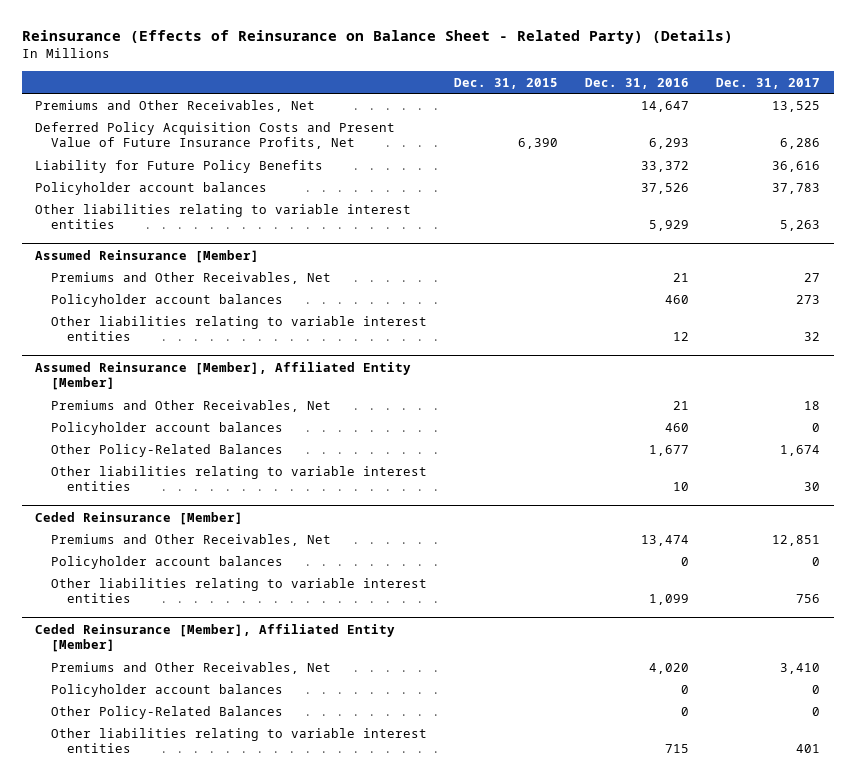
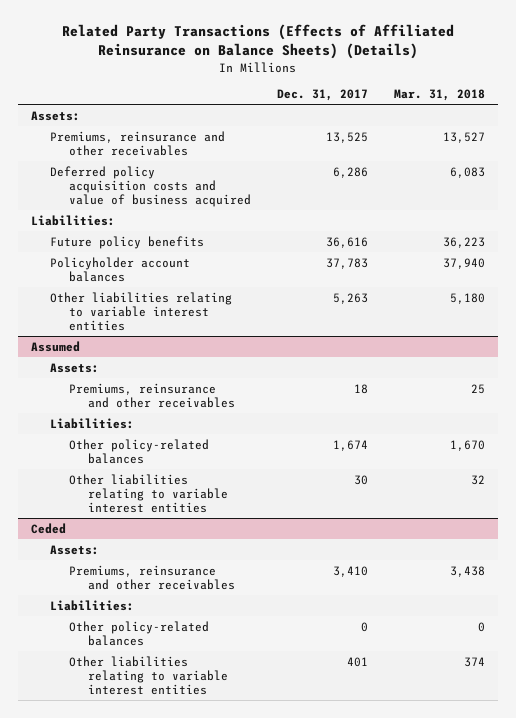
[21,30,733,45] Reinsurance (Effects of Reinsurance on Balance Sheet - Related Party) (Details) -> [61,24,454,60] Related Party Transactions (Effects of Affiliated Reinsurance on Balance Sheets) (Details)
[454,77,559,89] Dec. 31, 2015 -> none
[585,77,690,89] Dec. 31, 2016 -> none
none -> [394,89,486,102] Mar. 31, 2018
none -> [30,110,80,121] Assets:
[35,99,316,112] Premiums and Other Receivables, Net -> [49,130,225,156] Premiums, reinsurance and other receivables
[35,121,396,150] Deferred Policy Acquisition Costs and Present Value of Future Insurance Profits, Net -> [49,165,252,208] Deferred policy acquisition costs and value of business acquired
none -> [30,214,115,226] Liabilities:
[35,159,324,173] Liability for Future Policy Benefits -> [49,235,204,249] Future policy benefits
[50,293,283,307] Policyholder account balances -> none
[50,315,427,342] Other liabilities relating to variable interest entities -> none
[35,361,412,391] Assumed Reinsurance [Member], Affiliated Entity [Member] -> none
[50,399,331,412] Premiums and Other Receivables, Net -> none
[50,421,283,435] Policyholder account balances -> none
[35,249,260,263] Assumed Reinsurance [Member] -> [30,340,80,352] Assumed
none -> [49,362,99,373] Assets:
[50,271,331,284] Premiums and Other Receivables, Net -> [69,382,236,408] Premiums, reinsurance and other receivables
[804,272,821,282] 27 -> [354,383,369,394] 18
none -> [49,417,134,429] Liabilities:
[50,443,283,457] Other Policy-Related Balances -> [69,438,210,464] Other policy-related balances
[50,555,283,569] Policyholder account balances -> none
[50,577,427,604] Other liabilities relating to variable interest entities -> none
[35,623,396,653] Ceded Reinsurance [Member], Affiliated Entity [Member] -> none
[50,661,331,674] Premiums and Other Receivables, Net -> none
[50,683,283,697] Policyholder account balances -> none
[35,511,244,525] Ceded Reinsurance [Member] -> [30,522,66,534] Ceded
none -> [49,544,99,555] Assets:
[50,533,331,546] Premiums and Other Receivables, Net -> [69,564,236,590] Premiums, reinsurance and other receivables
[772,534,821,546] 12,851 -> [333,565,369,577] 3,410
none -> [49,599,134,611] Liabilities:
[50,705,283,719] Other Policy-Related Balances -> [69,620,210,646] Other policy-related balances

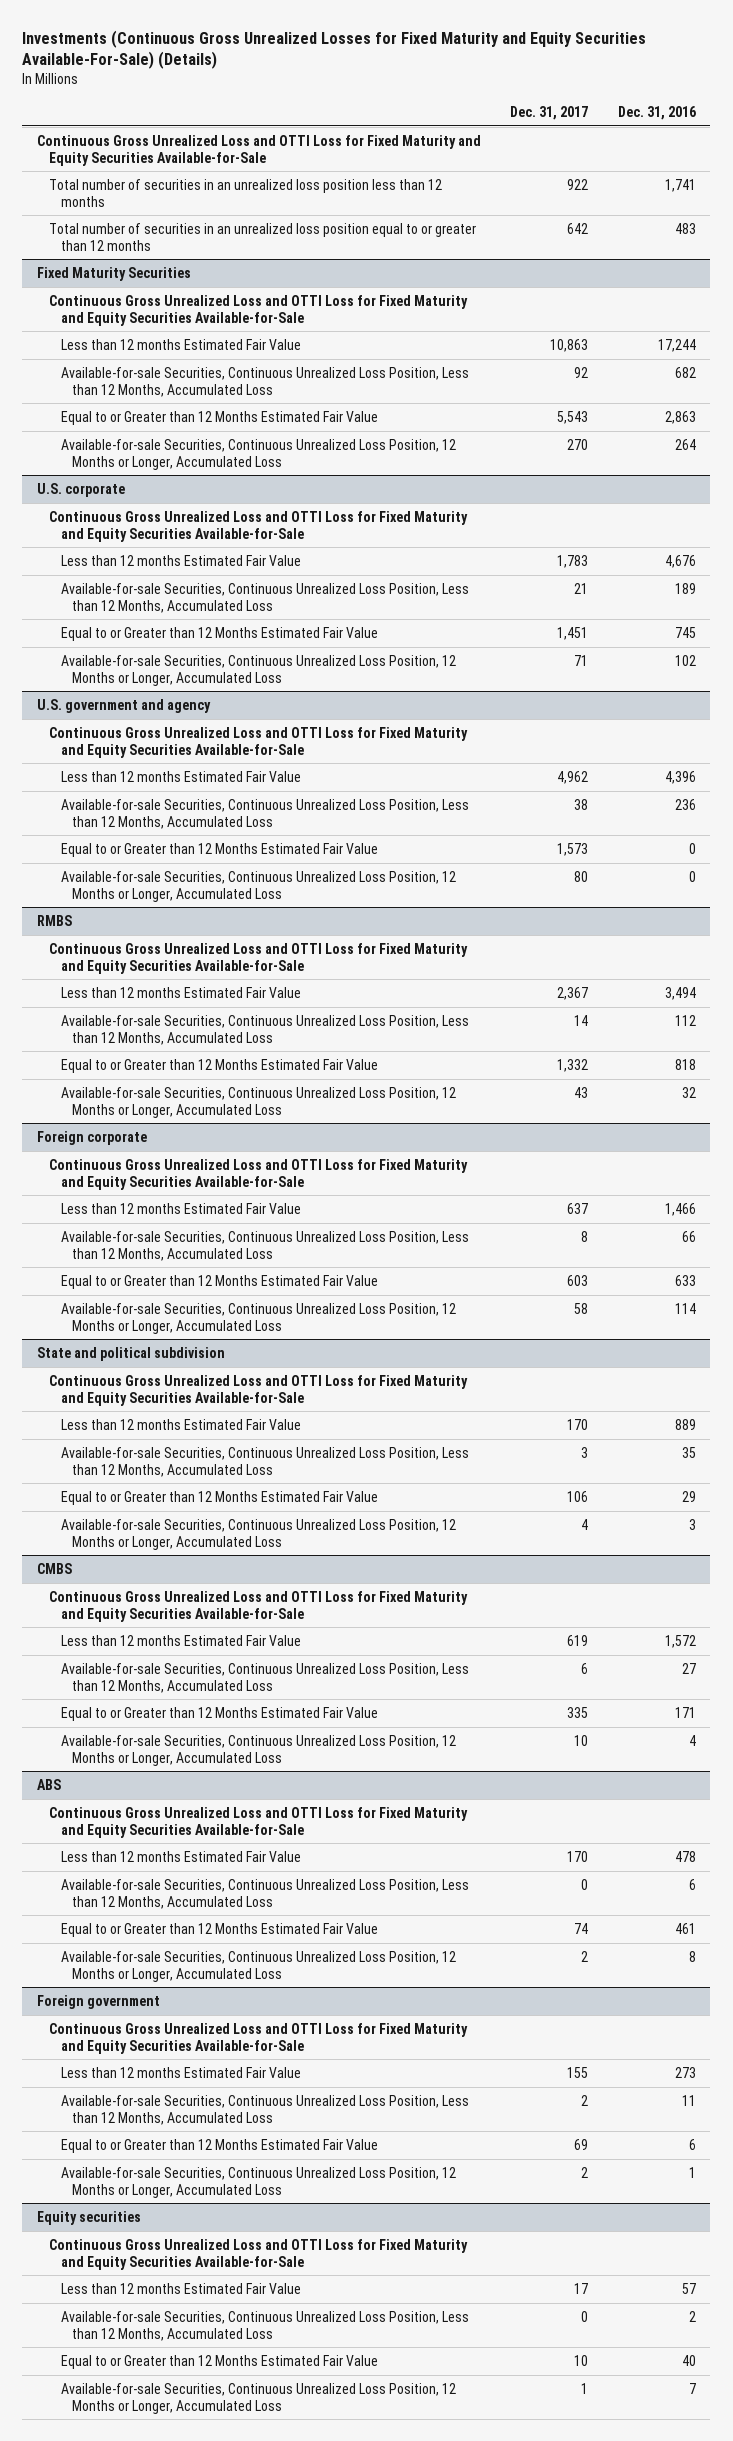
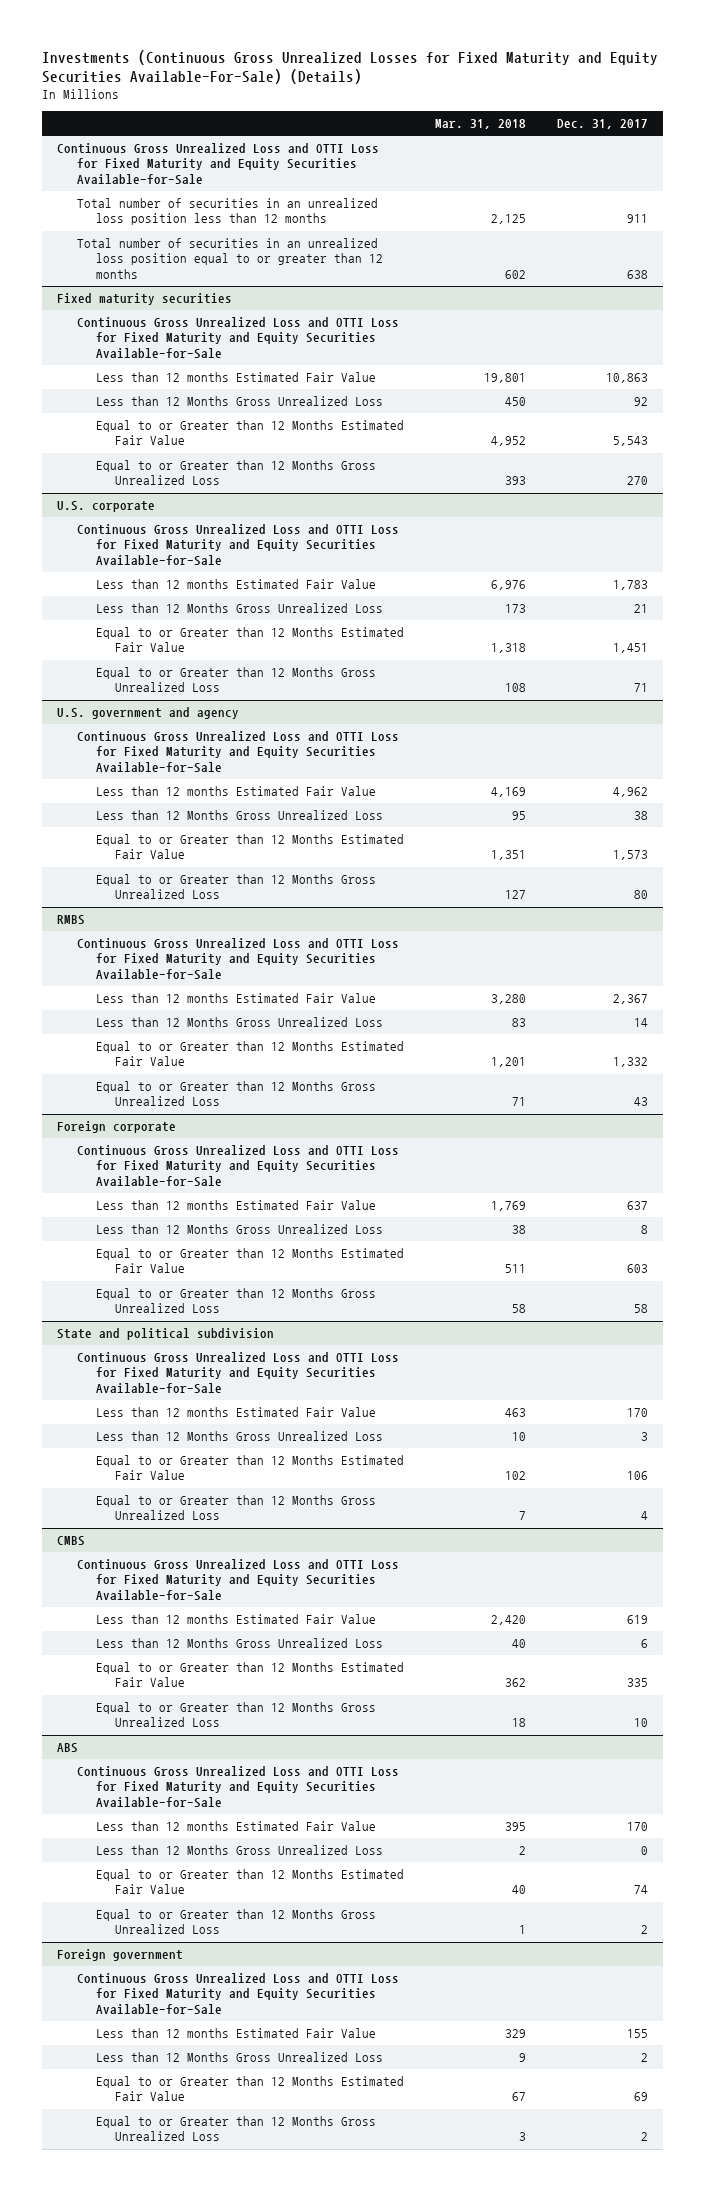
[617,105,696,120] Dec. 31, 2016 -> none
none -> [434,119,526,130] Mar. 31, 2018
[567,178,589,190] 922 -> [626,214,648,224] 911
[567,222,589,234] 642 -> [626,269,648,279] 638
[37,266,192,281] Fixed Maturity Securities -> [57,293,233,306] Fixed maturity securities
[60,366,469,397] Available-for-sale Securities, Continuous Unrealized Loss Position, Less than 12 Months, Accumulated Loss -> [95,396,383,407] Less than 12 Months Gross Unrealized Loss
[60,438,456,470] Available-for-sale Securities, Continuous Unrealized Loss Position, 12 Months or Longer, Accumulated Loss -> [95,460,376,486] Equal to or Greater than 12 Months Gross Unrealized Loss
[60,582,469,613] Available-for-sale Securities, Continuous Unrealized Loss Position, Less than 12 Months, Accumulated Loss -> [95,603,383,614] Less than 12 Months Gross Unrealized Loss
[60,654,456,686] Available-for-sale Securities, Continuous Unrealized Loss Position, 12 Months or Longer, Accumulated Loss -> [95,667,376,693] Equal to or Greater than 12 Months Gross Unrealized Loss
[60,798,469,829] Available-for-sale Securities, Continuous Unrealized Loss Position, Less than 12 Months, Accumulated Loss -> [95,810,383,821] Less than 12 Months Gross Unrealized Loss
[60,870,456,902] Available-for-sale Securities, Continuous Unrealized Loss Position, 12 Months or Longer, Accumulated Loss -> [95,874,376,900] Equal to or Greater than 12 Months Gross Unrealized Loss
[60,1014,469,1045] Available-for-sale Securities, Continuous Unrealized Loss Position, Less than 12 Months, Accumulated Loss -> [95,1017,383,1028] Less than 12 Months Gross Unrealized Loss
[60,1086,456,1118] Available-for-sale Securities, Continuous Unrealized Loss Position, 12 Months or Longer, Accumulated Loss -> [95,1081,376,1107] Equal to or Greater than 12 Months Gross Unrealized Loss
[60,1230,469,1261] Available-for-sale Securities, Continuous Unrealized Loss Position, Less than 12 Months, Accumulated Loss -> [95,1224,383,1235] Less than 12 Months Gross Unrealized Loss
[60,1302,456,1334] Available-for-sale Securities, Continuous Unrealized Loss Position, 12 Months or Longer, Accumulated Loss -> [95,1288,376,1314] Equal to or Greater than 12 Months Gross Unrealized Loss
[60,1446,469,1477] Available-for-sale Securities, Continuous Unrealized Loss Position, Less than 12 Months, Accumulated Loss -> [95,1431,383,1442] Less than 12 Months Gross Unrealized Loss
[60,1518,456,1550] Available-for-sale Securities, Continuous Unrealized Loss Position, 12 Months or Longer, Accumulated Loss -> [95,1495,376,1521] Equal to or Greater than 12 Months Gross Unrealized Loss
[60,1662,469,1693] Available-for-sale Securities, Continuous Unrealized Loss Position, Less than 12 Months, Accumulated Loss -> [95,1638,383,1649] Less than 12 Months Gross Unrealized Loss
[60,1734,456,1766] Available-for-sale Securities, Continuous Unrealized Loss Position, 12 Months or Longer, Accumulated Loss -> [95,1702,376,1728] Equal to or Greater than 12 Months Gross Unrealized Loss
[60,1878,469,1909] Available-for-sale Securities, Continuous Unrealized Loss Position, Less than 12 Months, Accumulated Loss -> [95,1845,383,1856] Less than 12 Months Gross Unrealized Loss
[60,1950,456,1982] Available-for-sale Securities, Continuous Unrealized Loss Position, 12 Months or Longer, Accumulated Loss -> [95,1909,376,1935] Equal to or Greater than 12 Months Gross Unrealized Loss
[60,2094,469,2125] Available-for-sale Securities, Continuous Unrealized Loss Position, Less than 12 Months, Accumulated Loss -> [95,2052,383,2063] Less than 12 Months Gross Unrealized Loss
[37,2210,142,2225] Equity securities -> none
[48,2238,468,2270] Continuous Gross Unrealized Loss and OTTI Loss for Fixed Maturity and Equity Securities Available-for-Sale -> none
[60,2282,301,2294] Less than 12 months Estimated Fair Value -> none
[60,2310,469,2341] Available-for-sale Securities, Continuous Unrealized Loss Position, Less than 12 Months, Accumulated Loss -> none
[60,2354,378,2369] Equal to or Greater than 12 Months Estimated Fair Value -> none
[60,2382,456,2414] Available-for-sale Securities, Continuous Unrealized Loss Position, 12 Months or Longer, Accumulated Loss -> none
[60,2166,456,2198] Available-for-sale Securities, Continuous Unrealized Loss Position, 12 Months or Longer, Accumulated Loss -> [95,2116,376,2142] Equal to or Greater than 12 Months Gross Unrealized Loss

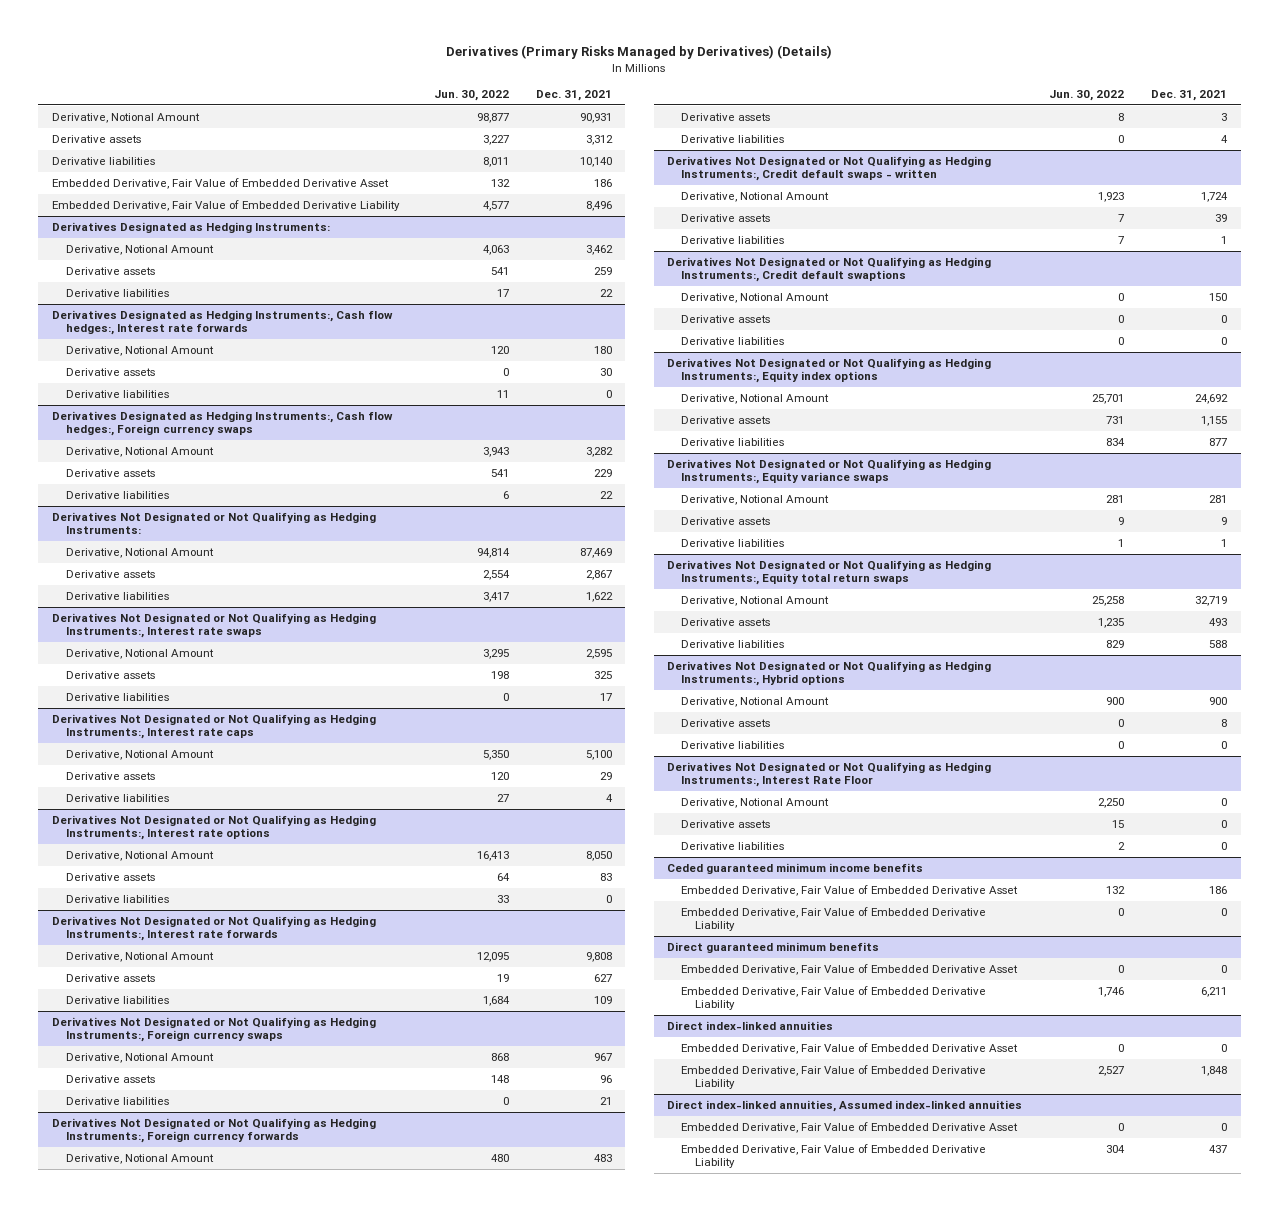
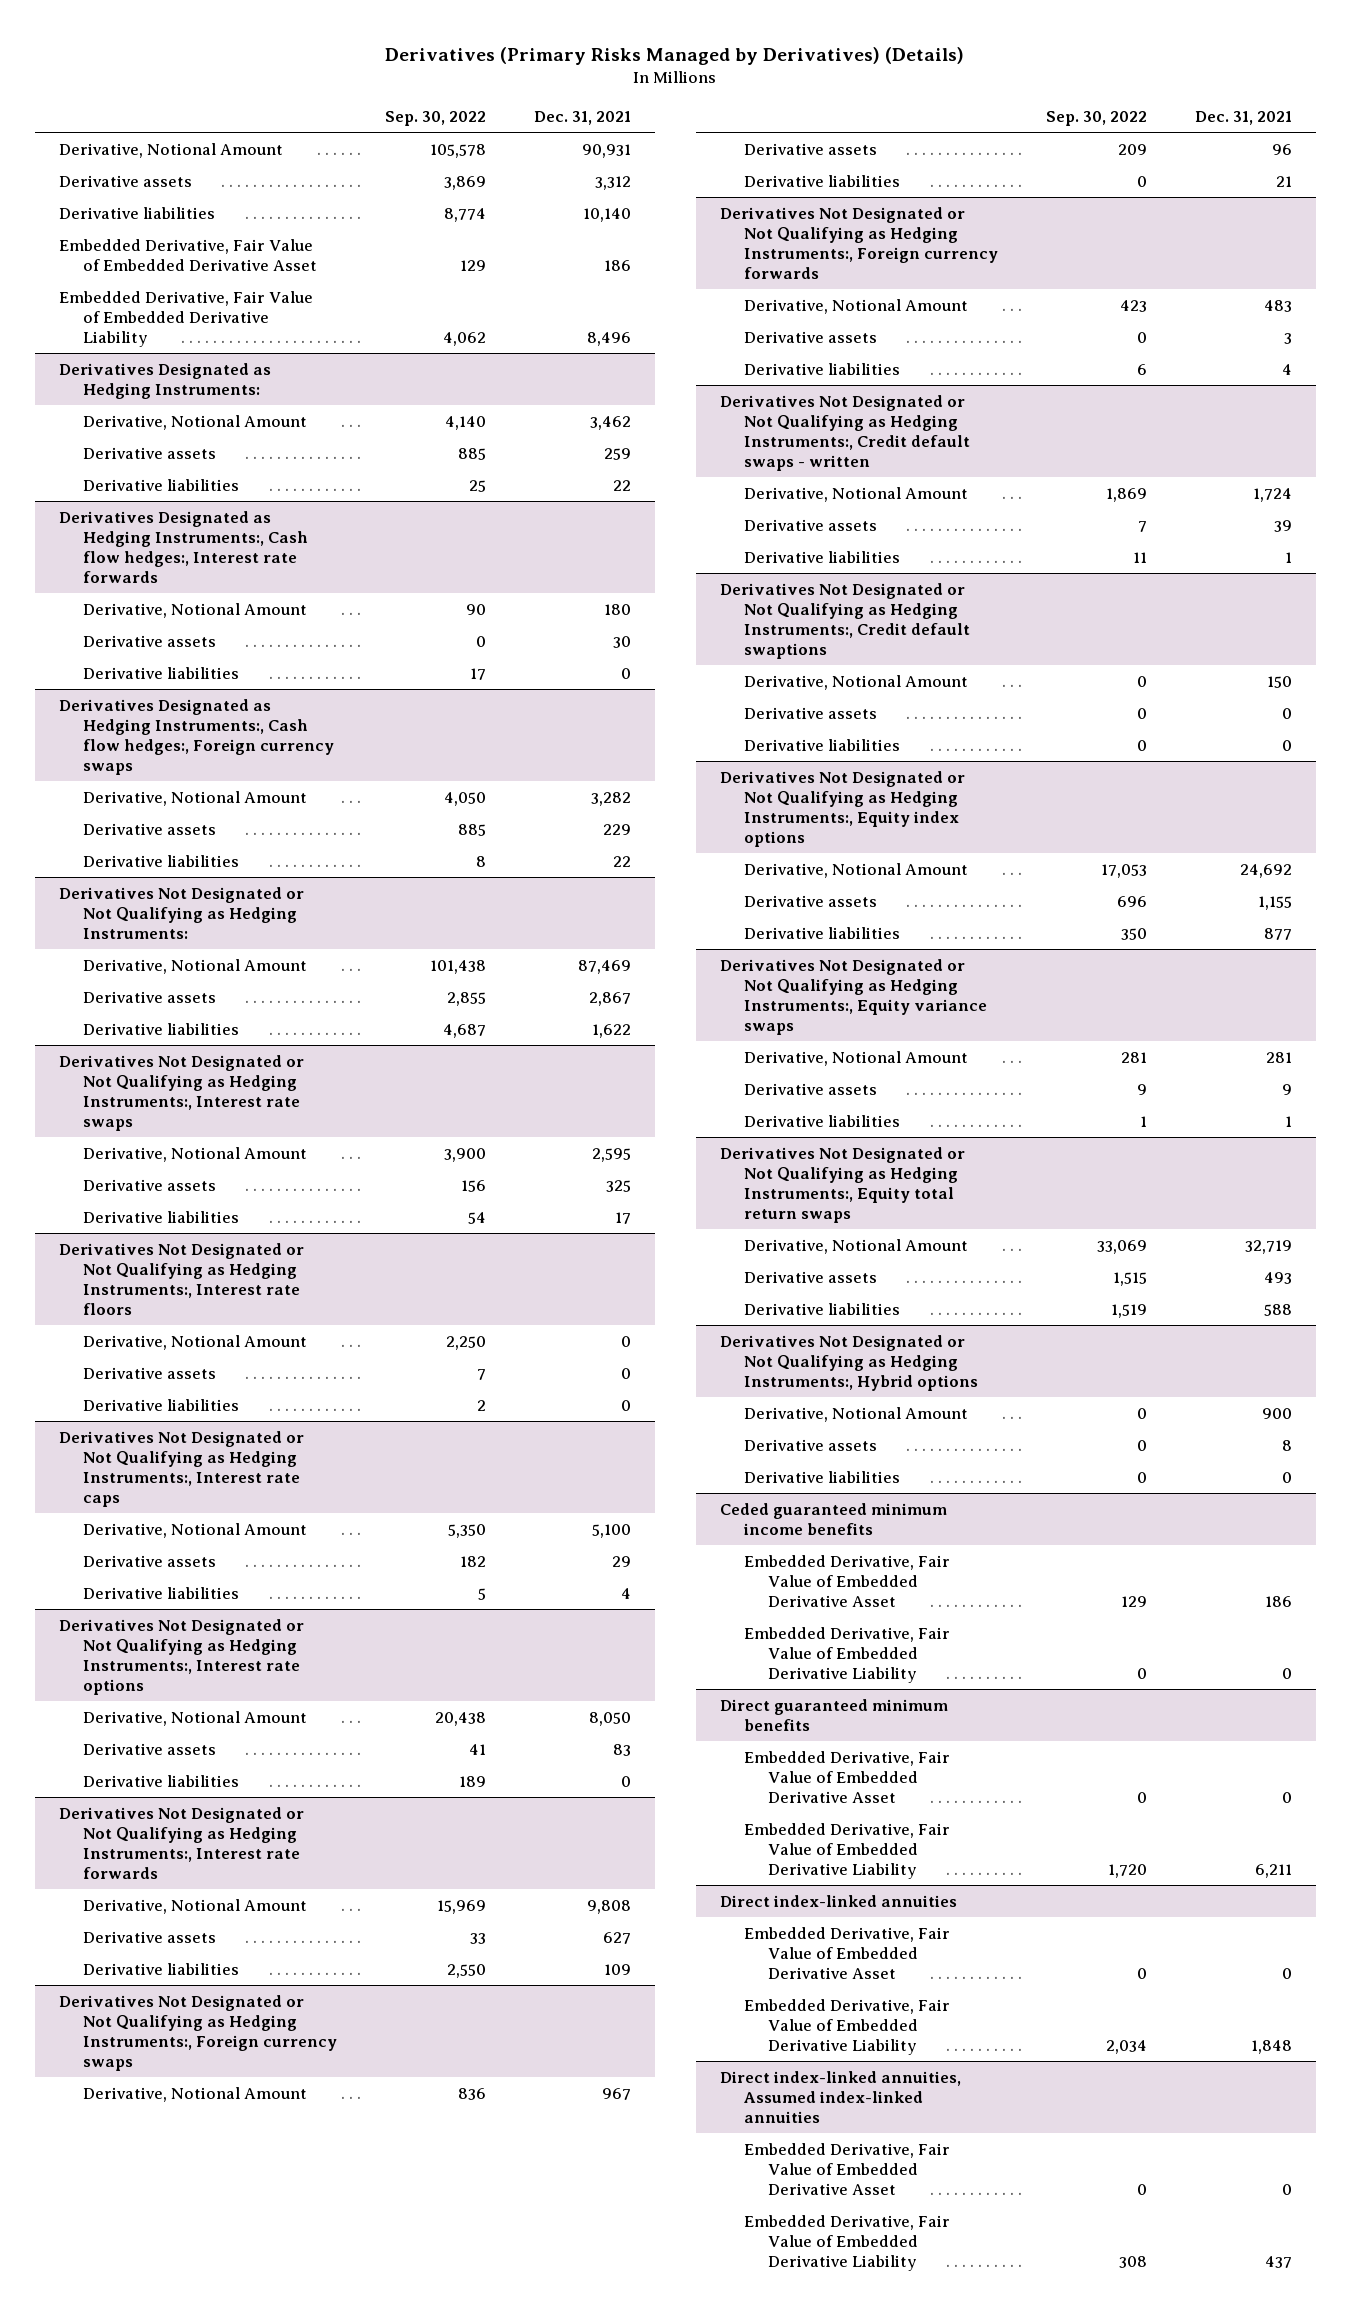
[433,90,509,102] Jun. 30, 2022 -> none
none -> [384,110,486,126] Sep. 30, 2022
none -> [58,1242,304,1316] Derivatives Not Designated or Not Qualifying as Hedging Instruments:, Interest rate floors
none -> [82,1334,307,1350] Derivative, Notional Amount
none -> [82,1366,216,1379] Derivative assets
none -> [82,1398,239,1411] Derivative liabilities
[667,761,992,788] Derivatives Not Designated or Not Qualifying as Hedging Instruments:, Interest Rate Floor -> none
[681,797,830,808] Derivative, Notional Amount -> none
[681,819,771,828] Derivative assets -> none
[681,841,785,850] Derivative liabilities -> none

